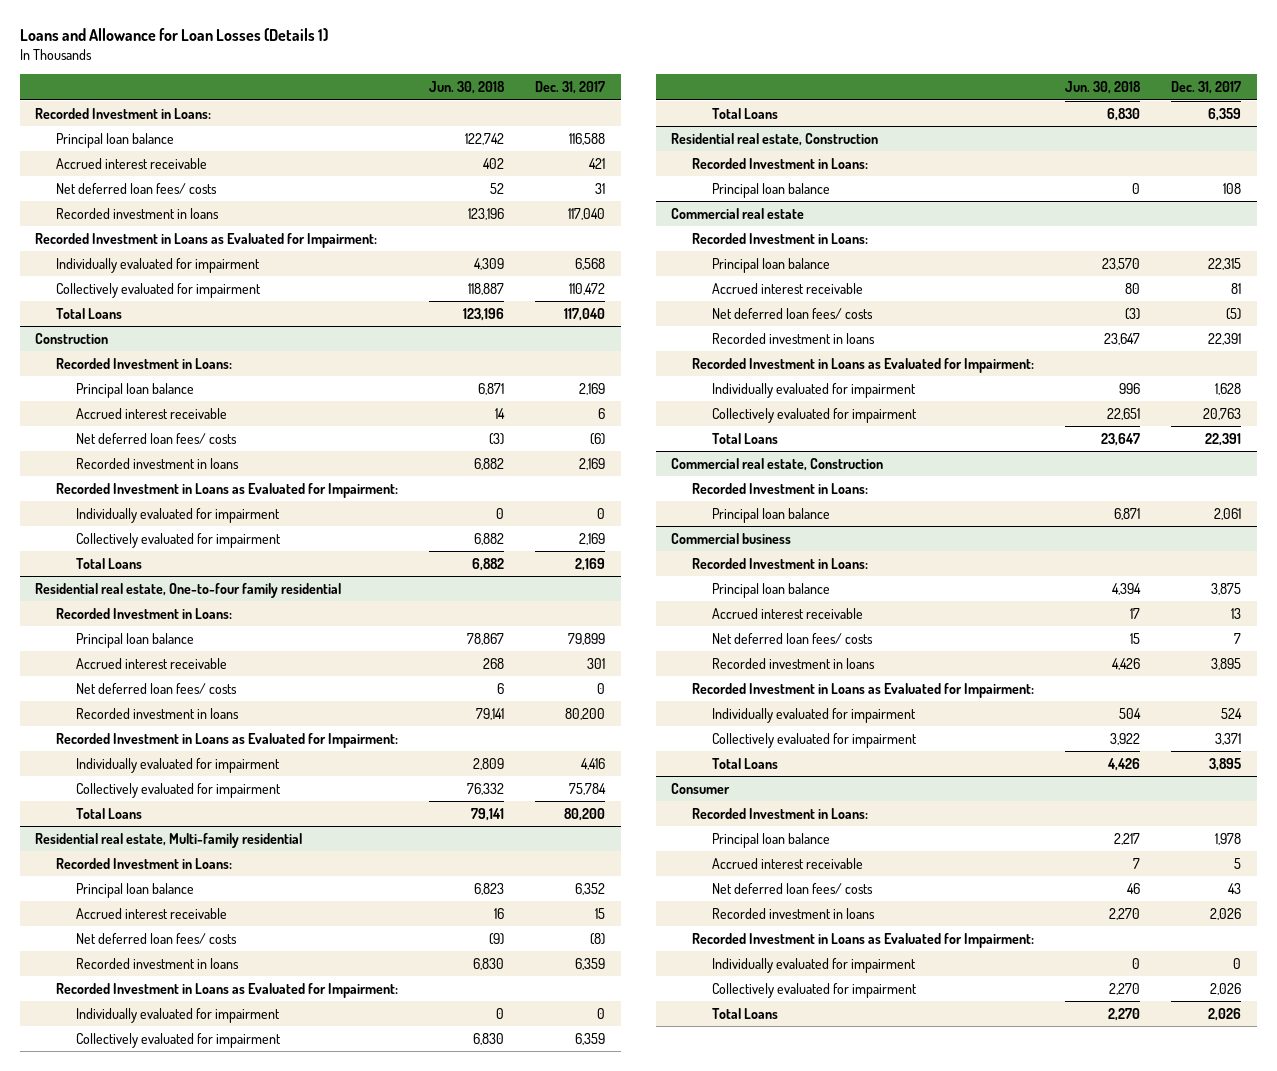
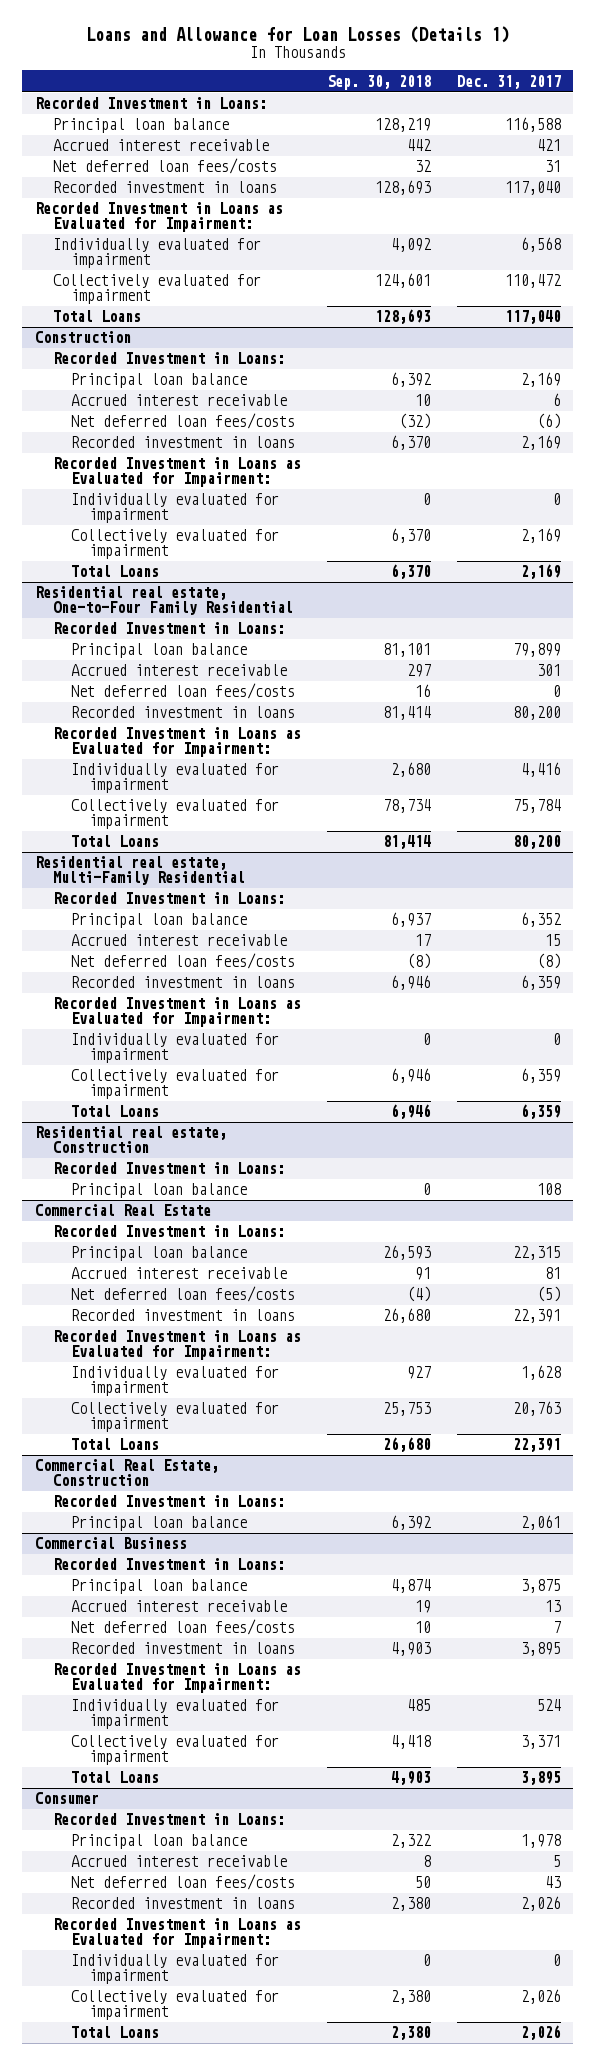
[428,81,505,95] Jun. 30, 2018 -> none
none -> [326,74,431,90] Sep. 30, 2018
[55,182,217,194] Net deferred loan fees/ costs -> [53,158,278,175] Net deferred loan fees/costs
[76,432,238,444] Net deferred loan fees/ costs -> [71,413,296,430] Net deferred loan fees/costs
[35,582,342,598] Residential real estate, One-to-four family residential -> [35,586,294,616] Residential real estate, One-to-Four Family Residential
[76,682,238,694] Net deferred loan fees/ costs -> [71,683,296,700] Net deferred loan fees/costs
[35,832,303,848] Residential real estate, Multi-family residential -> [35,856,246,886] Residential real estate, Multi-Family Residential
[76,932,238,944] Net deferred loan fees/ costs -> [71,953,296,970] Net deferred loan fees/costs
[671,207,805,219] Commercial real estate -> [35,1204,212,1217] Commercial Real Estate
[712,307,874,319] Net deferred loan fees/ costs -> [71,1286,296,1303] Net deferred loan fees/costs
[671,457,884,471] Commercial real estate, Construction -> [35,1459,220,1487] Commercial Real Estate, Construction
[671,532,792,544] Commercial business -> [35,1537,188,1550] Commercial Business
[712,632,874,644] Net deferred loan fees/ costs -> [71,1619,296,1636] Net deferred loan fees/costs
[712,882,874,894] Net deferred loan fees/ costs -> [71,1874,296,1891] Net deferred loan fees/costs

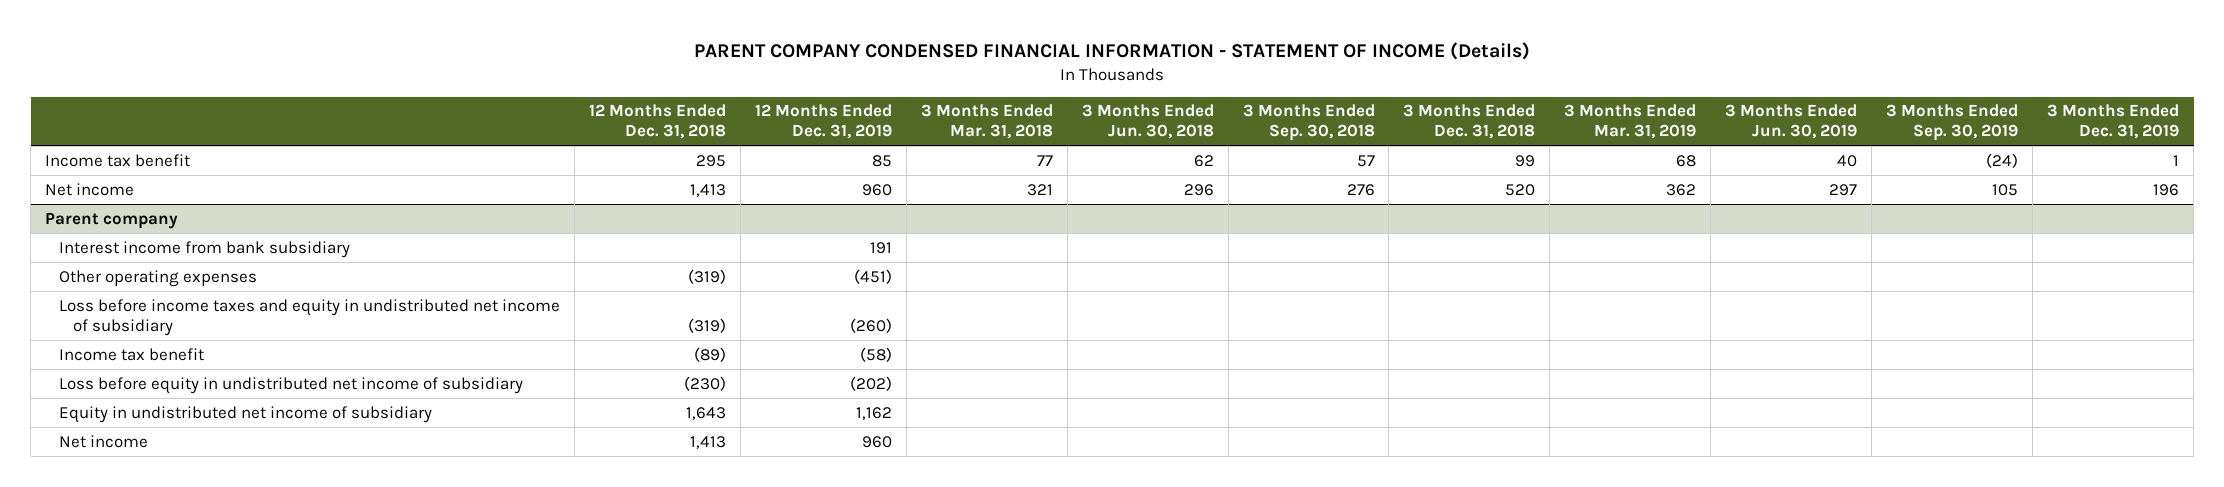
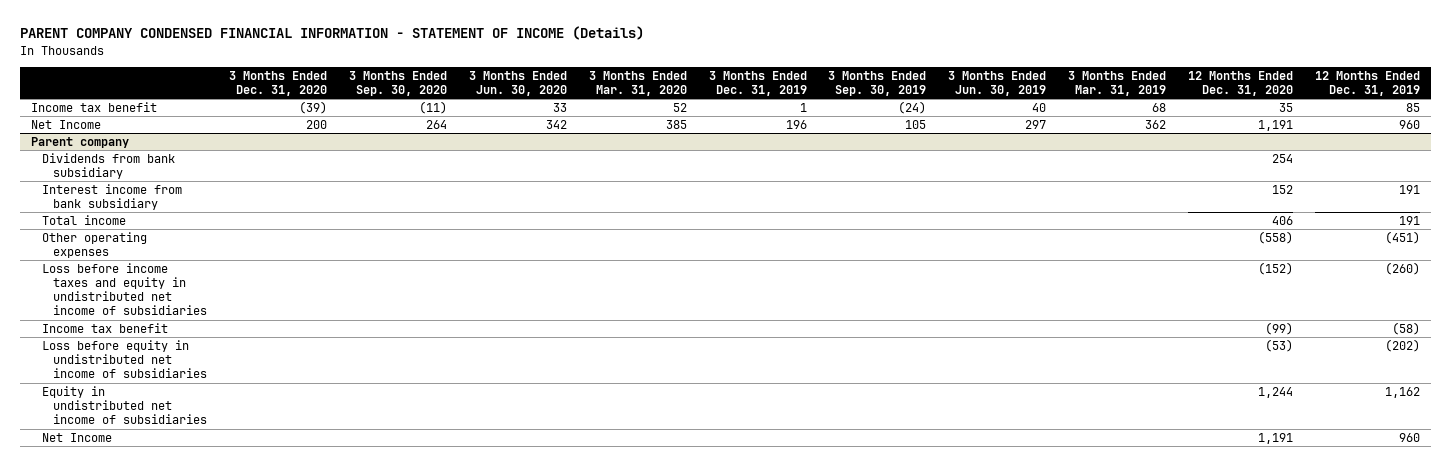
[588,104,726,140] 12 Months Ended Dec. 31, 2018 -> none
[920,104,1053,140] 3 Months Ended Mar. 31, 2018 -> none
[1081,104,1214,140] 3 Months Ended Jun. 30, 2018 -> none
[1242,104,1375,142] 3 Months Ended Sep. 30, 2018 -> none
[1403,104,1536,140] 3 Months Ended Dec. 31, 2018 -> none
none -> [229,70,328,96] 3 Months Ended Dec. 31, 2020
none -> [349,70,448,96] 3 Months Ended Sep. 30, 2020
none -> [468,70,567,96] 3 Months Ended Jun. 30, 2020
none -> [588,70,687,96] 3 Months Ended Mar. 31, 2020
none -> [1188,70,1294,96] 12 Months Ended Dec. 31, 2020
[45,182,135,196] Net income -> [30,120,101,130] Net Income
none -> [41,153,175,180] Dividends from bank subsidiary
none -> [41,215,126,226] Total income
[58,298,560,336] Loss before income taxes and equity in undistributed net income of subsidiary -> [41,263,208,316] Loss before income taxes and equity in undistributed net income of subsidiaries
[58,376,523,394] Loss before equity in undistributed net income of subsidiary -> [41,340,208,379] Loss before equity in undistributed net income of subsidiaries
[58,405,432,423] Equity in undistributed net income of subsidiary -> [41,386,208,425] Equity in undistributed net income of subsidiaries
[58,434,148,448] Net income -> [41,433,112,443] Net Income

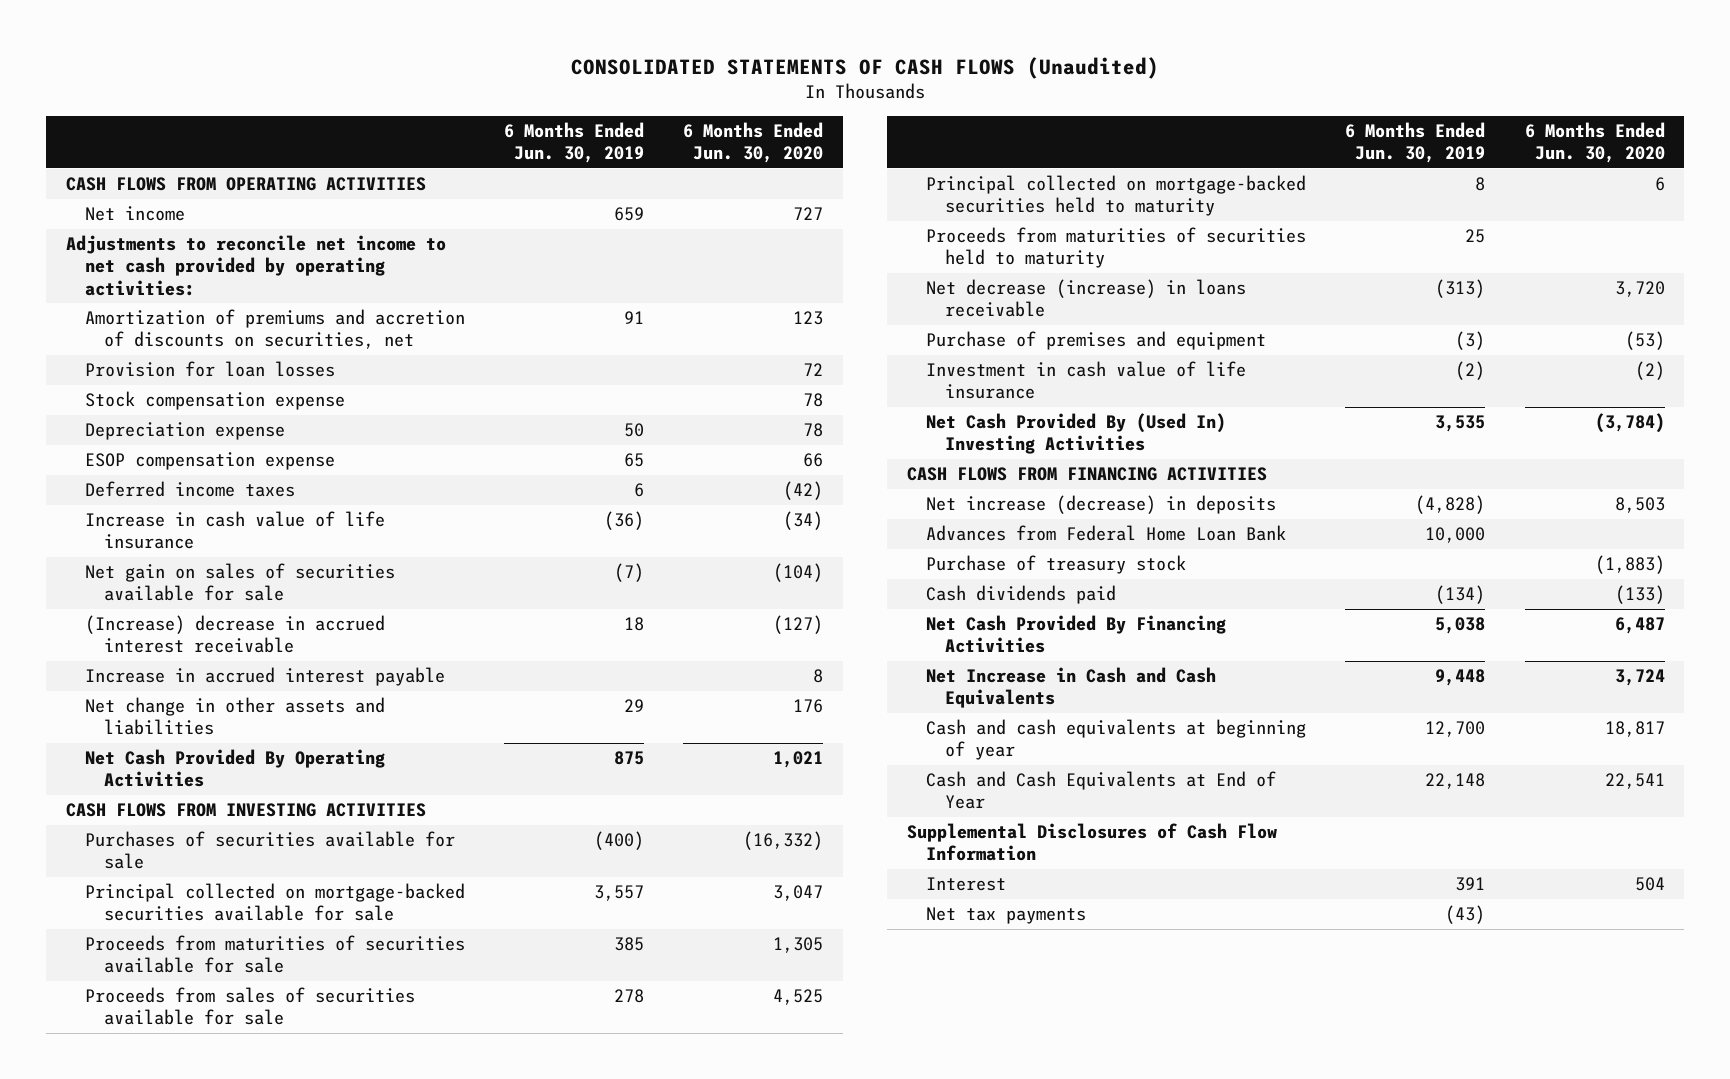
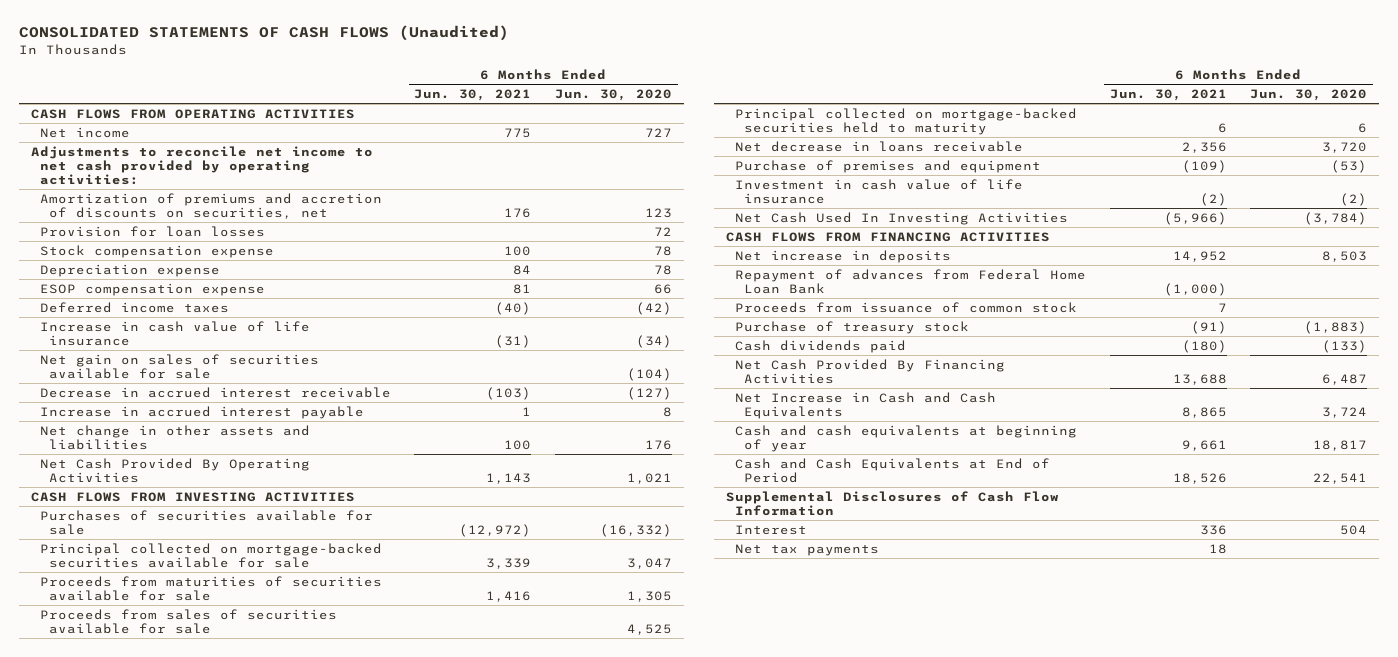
[504,121,645,164] 6 Months Ended Jun. 30, 2019 -> none
none -> [414,89,532,102] Jun. 30, 2021
[85,615,386,654] (Increase) decrease in accrued interest receivable -> [39,386,391,398] Decrease in accrued interest receivable
[926,227,1307,269] Proceeds from maturities of securities held to maturity -> none
[926,279,1247,318] Net decrease (increase) in loans receivable -> [734,140,1023,152] Net decrease in loans receivable
[926,413,1227,455] Net Cash Provided By (Used In) Investing Activities -> [734,211,1068,225] Net Cash Used In Investing Activities
[926,495,1277,515] Net increase (decrease) in deposits -> [734,249,951,263] Net increase in deposits
[926,525,1287,542] Advances from Federal Home Loan Bank -> [734,268,1086,294] Repayment of advances from Federal Home Loan Bank
none -> [734,301,1077,313] Proceeds from issuance of common stock
[926,771,1277,810] Cash and Cash Equivalents at End of Year -> [734,457,1050,483] Cash and Cash Equivalents at End of Period

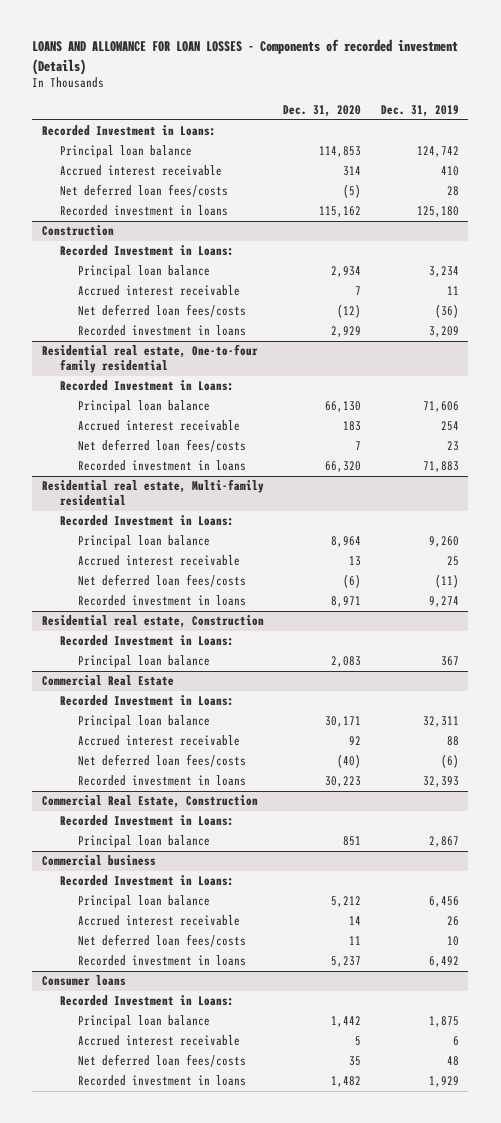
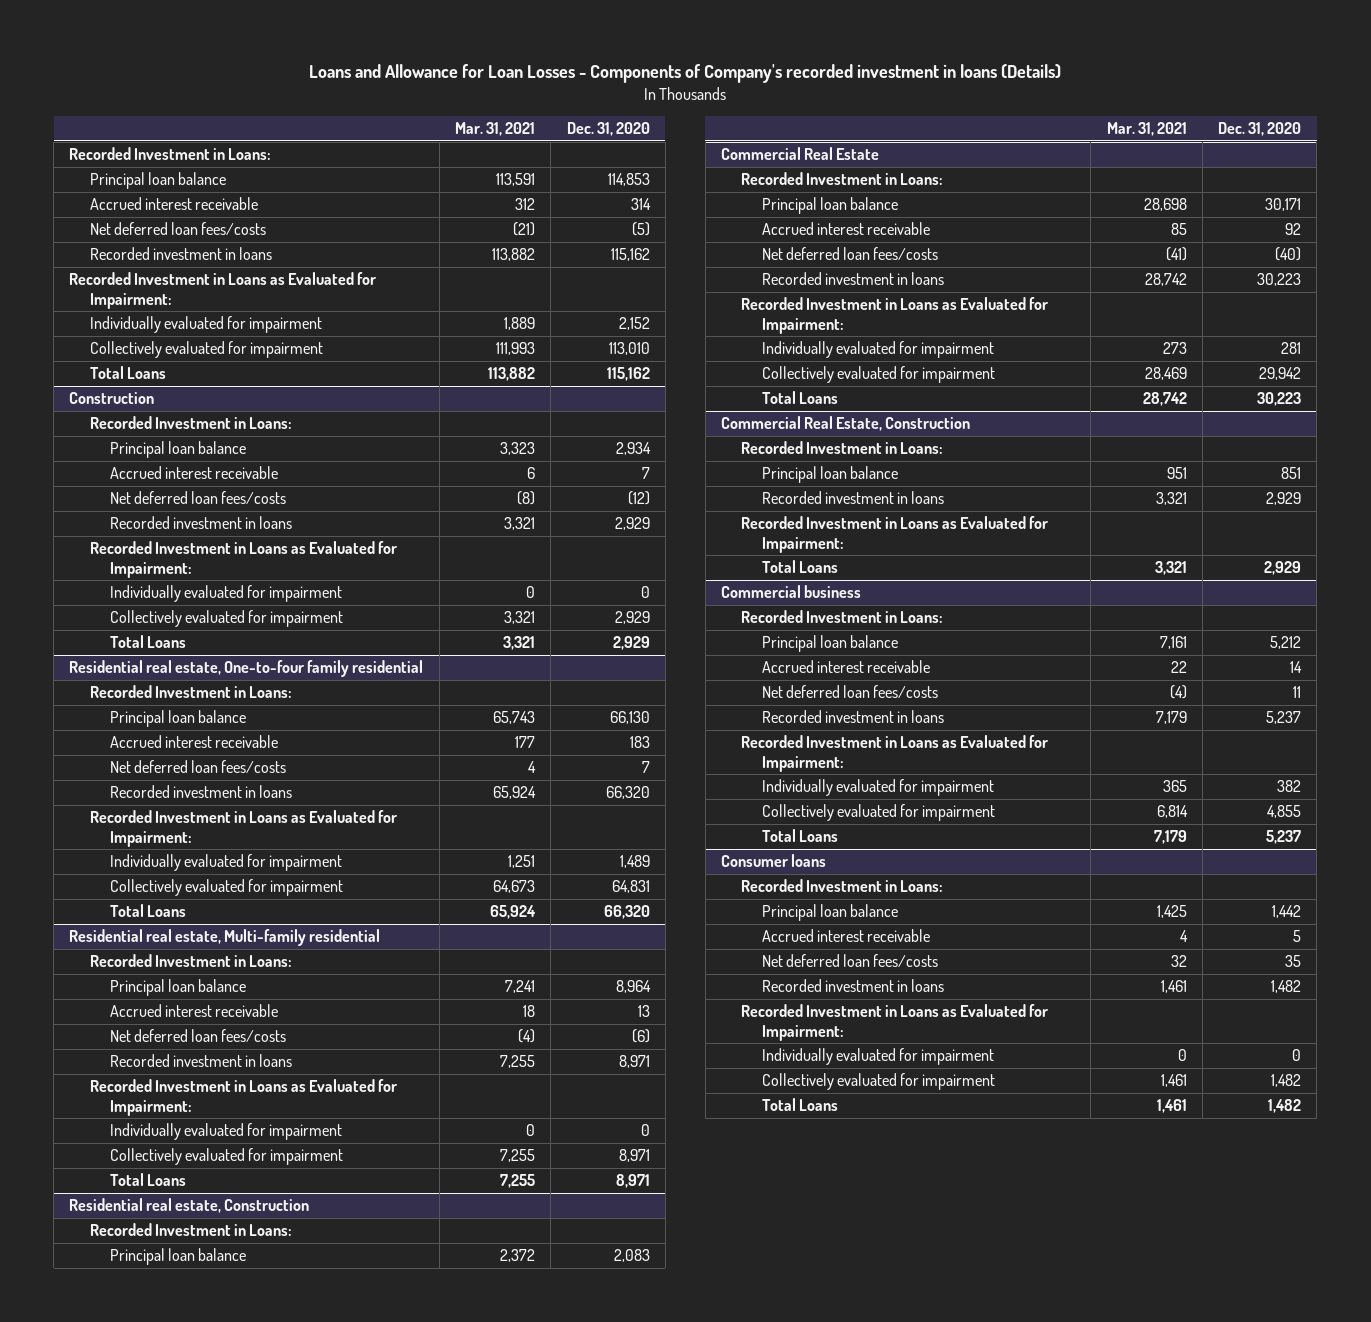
[32,39,459,75] LOANS AND ALLOWANCE FOR LOAN LOSSES - Components of recorded investment (Details) -> [309,64,1062,84] Loans and Allowance for Loan Losses - Components of Company's recorded investment in loans (Details)
[380,104,459,117] Dec. 31, 2019 -> none
none -> [455,122,536,137] Mar. 31, 2021
none -> [69,272,377,309] Recorded Investment in Loans as Evaluated for Impairment:
none -> [89,316,322,334] Individually evaluated for impairment
none -> [89,341,323,359] Collectively evaluated for impairment
none -> [89,366,166,380] Total Loans
none -> [89,541,397,578] Recorded Investment in Loans as Evaluated for Impairment:
none -> [110,585,343,603] Individually evaluated for impairment
none -> [110,610,344,628] Collectively evaluated for impairment
none -> [110,635,187,649] Total Loans
none -> [89,810,397,847] Recorded Investment in Loans as Evaluated for Impairment:
none -> [110,854,343,872] Individually evaluated for impairment
none -> [110,879,344,897] Collectively evaluated for impairment
none -> [110,904,187,918] Total Loans
none -> [89,1079,397,1116] Recorded Investment in Loans as Evaluated for Impairment:
none -> [110,1123,343,1141] Individually evaluated for impairment
none -> [110,1148,344,1166] Collectively evaluated for impairment
none -> [110,1173,187,1187] Total Loans
none -> [741,297,1049,334] Recorded Investment in Loans as Evaluated for Impairment:
none -> [761,341,994,359] Individually evaluated for impairment
none -> [761,366,995,384] Collectively evaluated for impairment
none -> [761,391,838,405] Total Loans
none -> [761,491,944,505] Recorded investment in loans
none -> [741,516,1049,553] Recorded Investment in Loans as Evaluated for Impairment:
none -> [761,560,838,574] Total Loans
none -> [741,735,1049,772] Recorded Investment in Loans as Evaluated for Impairment:
none -> [761,779,994,797] Individually evaluated for impairment
none -> [761,804,995,822] Collectively evaluated for impairment
none -> [761,829,838,843] Total Loans
none -> [741,1004,1049,1041] Recorded Investment in Loans as Evaluated for Impairment:
none -> [761,1048,994,1066] Individually evaluated for impairment
none -> [761,1073,995,1091] Collectively evaluated for impairment
none -> [761,1098,838,1112] Total Loans

